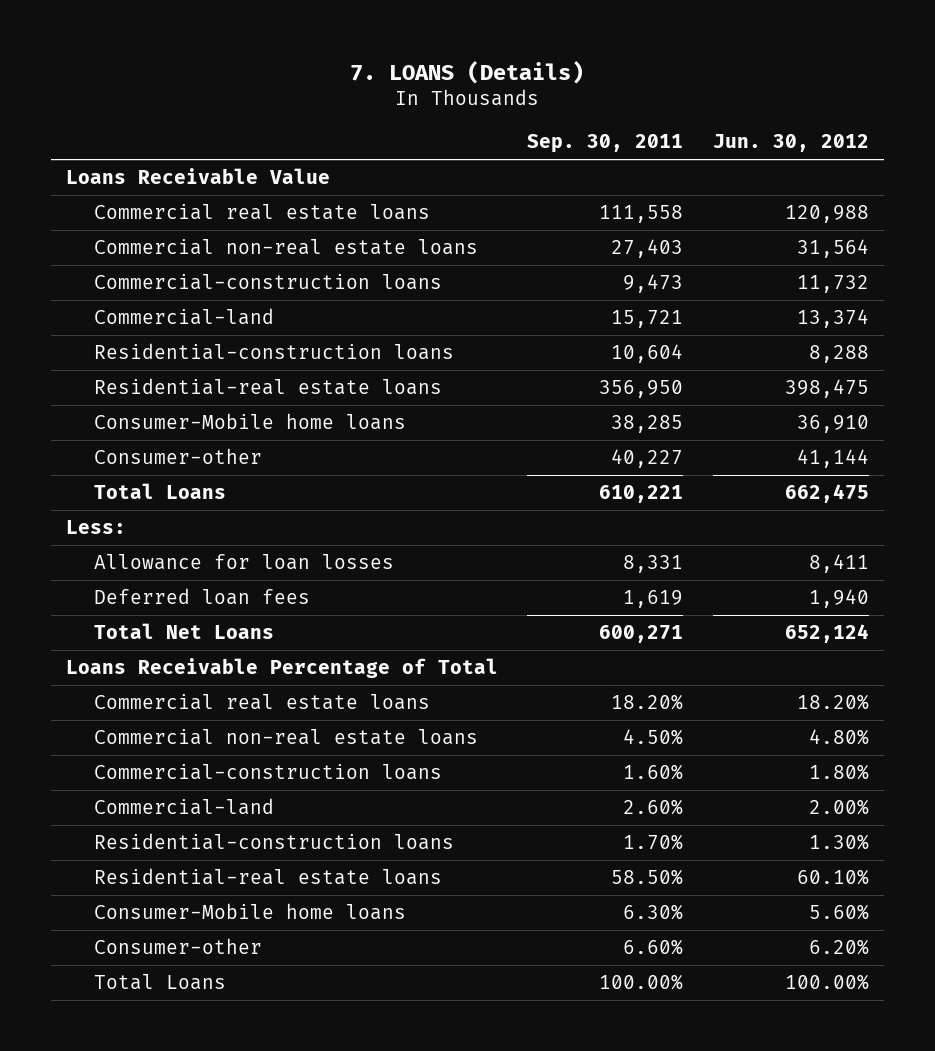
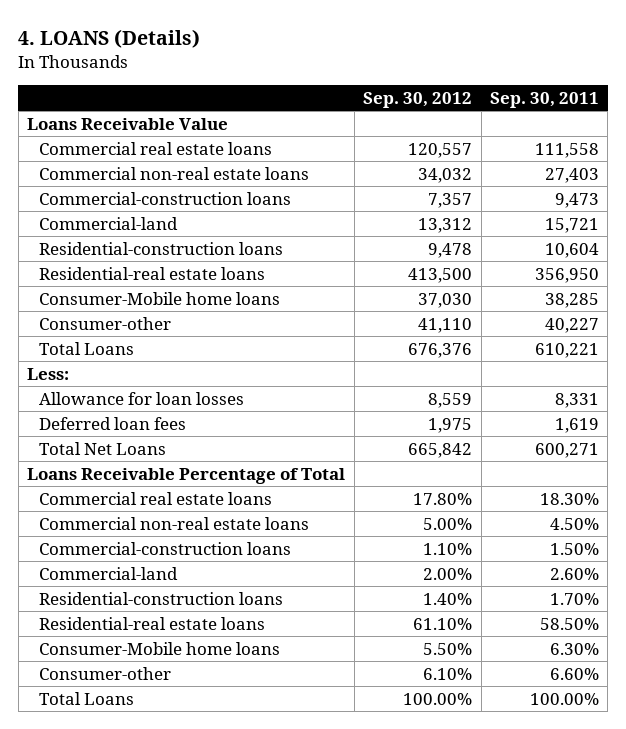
[350,60,585,84] 7. LOANS (Details) -> [18,28,201,48] 4. LOANS (Details)
[713,134,870,153] Jun. 30, 2012 -> none
none -> [363,91,473,108] Sep. 30, 2012
[611,694,684,711] 18.20% -> [540,492,600,505] 18.30%
[623,764,684,781] 1.60% -> [550,542,600,555] 1.50%

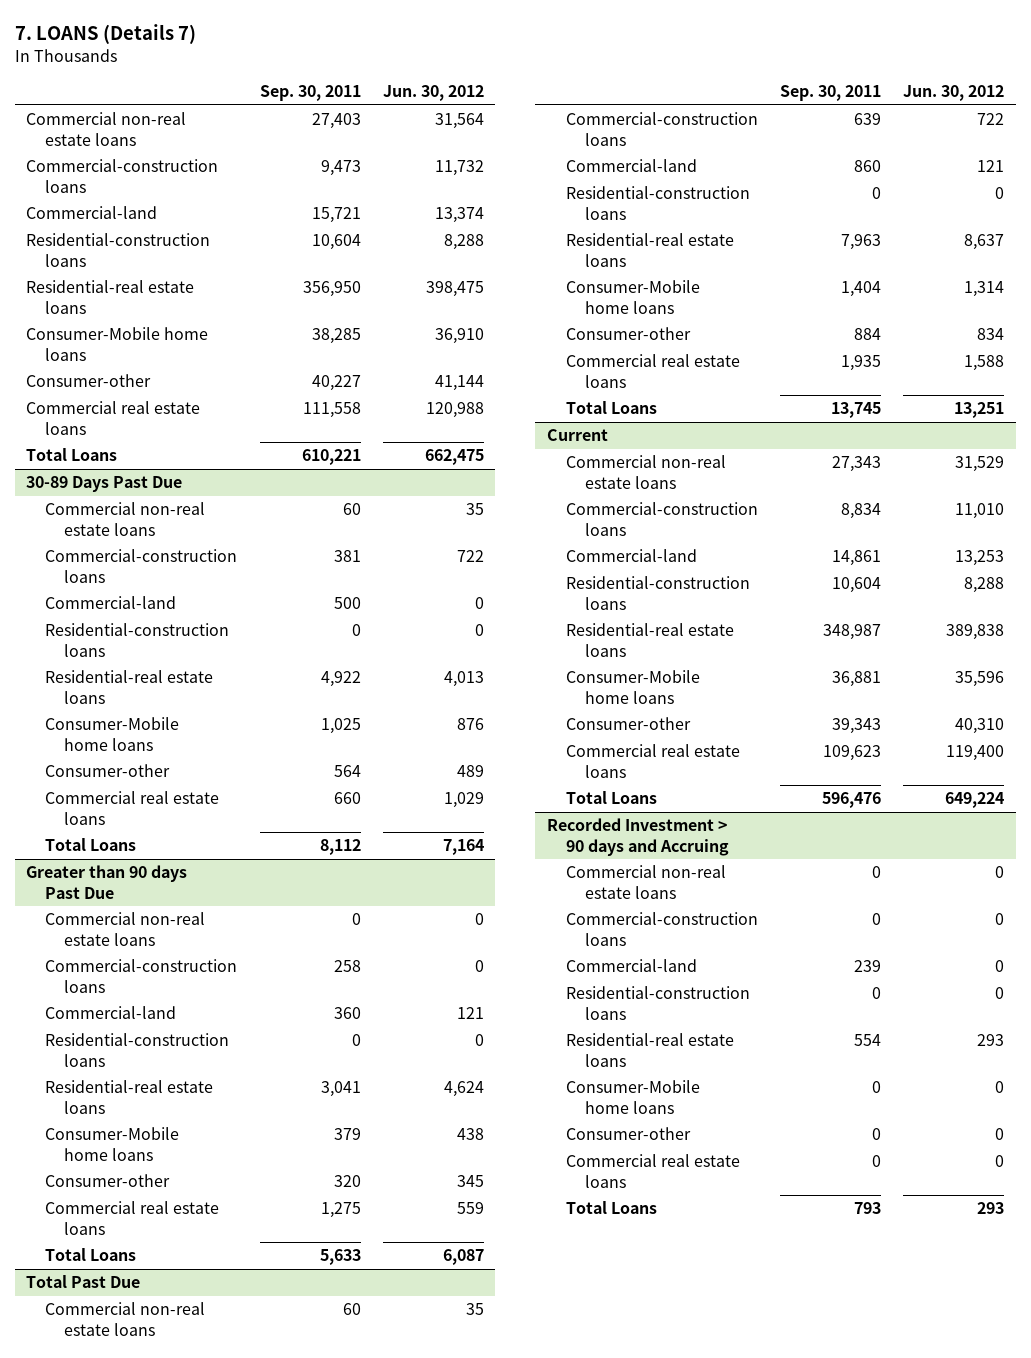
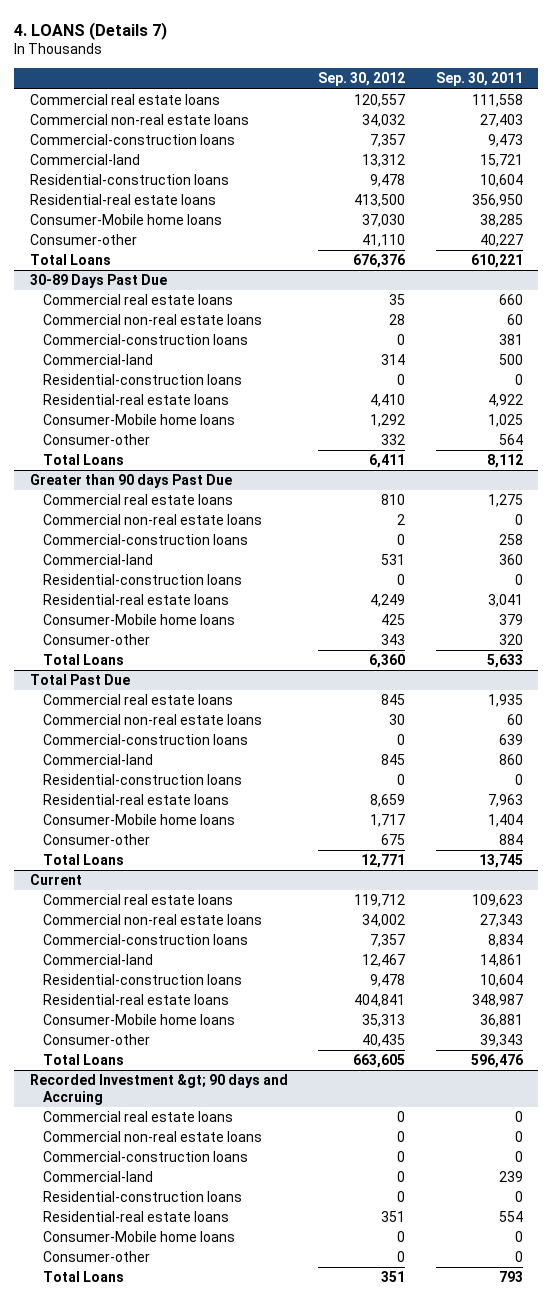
[14,24,196,45] 7. LOANS (Details 7) -> [14,21,168,40] 4. LOANS (Details 7)
[382,85,484,102] Jun. 30, 2012 -> none
none -> [318,72,406,87] Sep. 30, 2012
[26,401,201,435] Commercial real estate loans -> [29,94,220,106] Commercial real estate loans
[45,791,220,825] Commercial real estate loans -> [42,294,233,306] Commercial real estate loans
[45,1201,220,1235] Commercial real estate loans -> [42,494,233,506] Commercial real estate loans
[565,354,740,388] Commercial real estate loans -> [42,694,233,706] Commercial real estate loans
[565,744,740,778] Commercial real estate loans -> [42,894,233,906] Commercial real estate loans
[546,818,729,856] Recorded Investment > 90 days and Accruing -> [29,1074,288,1106] Recorded Investment &gt; 90 days and Accruing
none -> [42,1111,233,1123] Commercial real estate loans
[565,1154,740,1188] Commercial real estate loans -> none

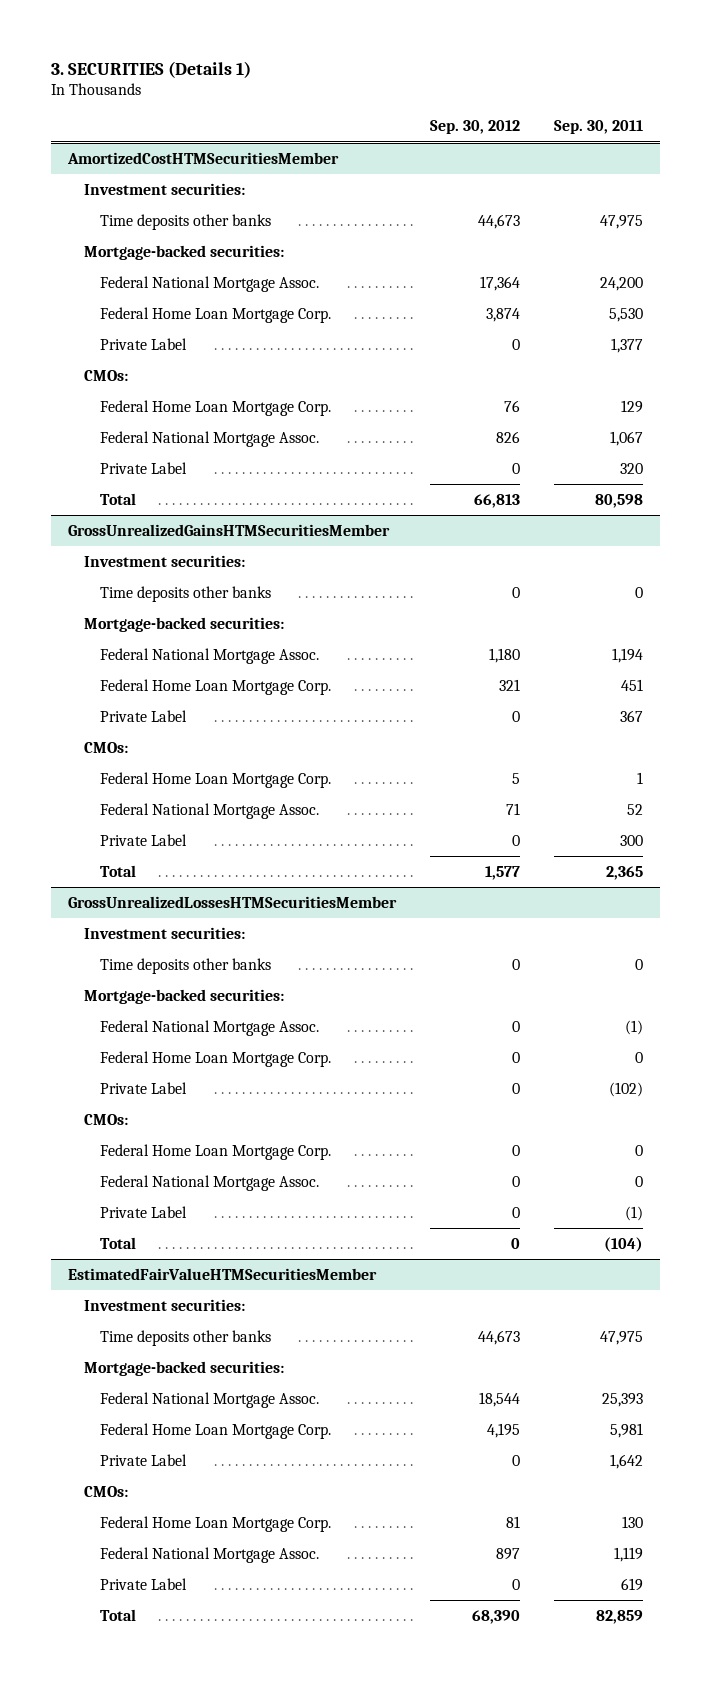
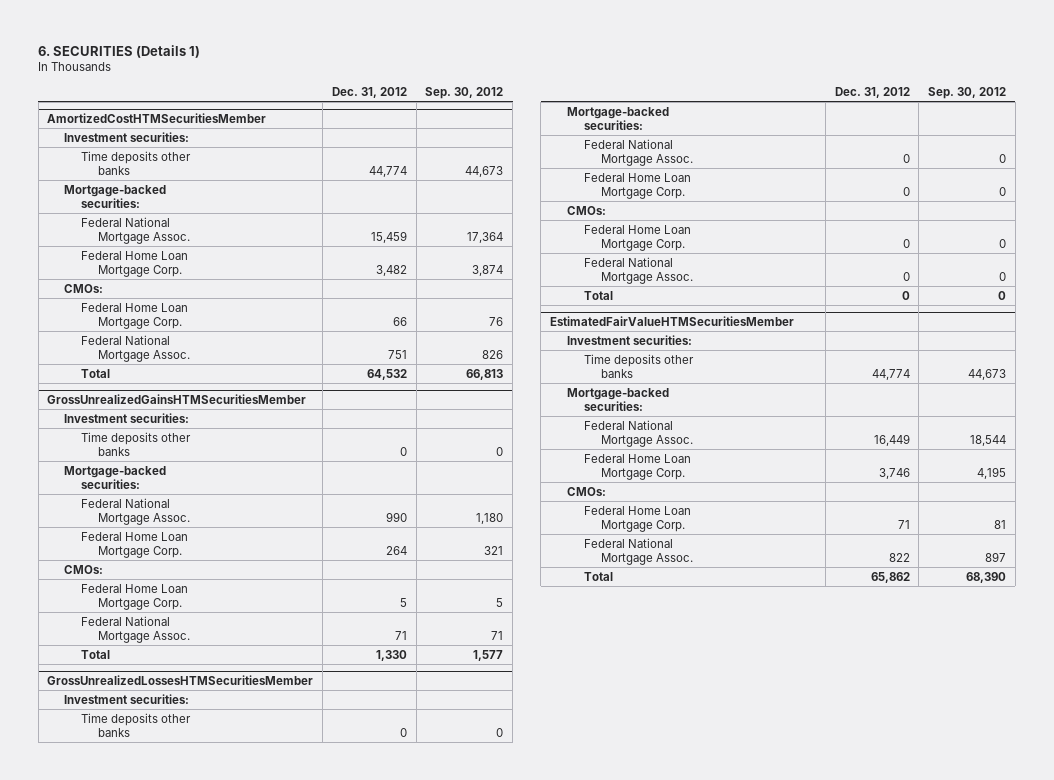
[50,60,251,78] 3. SECURITIES (Details 1) -> [38,44,201,58] 6. SECURITIES (Details 1)
[554,120,644,135] Sep. 30, 2011 -> none
none -> [331,86,407,98] Dec. 31, 2012
[100,337,188,350] Private Label -> none
[100,461,188,474] Private Label -> none
[100,709,188,722] Private Label -> none
[100,833,188,846] Private Label -> none
[100,1081,188,1094] Private Label -> none
[100,1205,188,1218] Private Label -> none
[100,1453,188,1466] Private Label -> none
[100,1577,188,1590] Private Label -> none

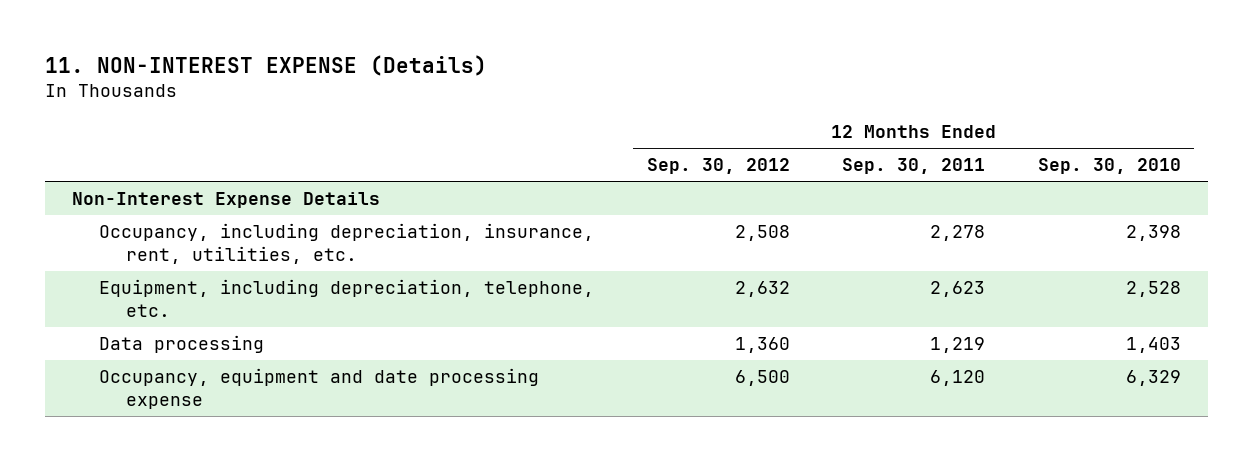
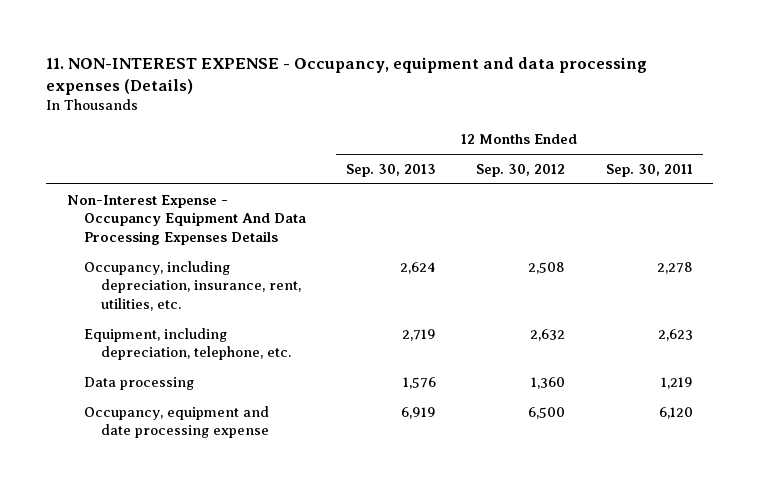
[45,55,488,77] 11. NON-INTEREST EXPENSE (Details) -> [46,56,648,95] 11. NON-INTEREST EXPENSE - Occupancy, equipment and data processing expenses (Details)
[1038,158,1182,175] Sep. 30, 2010 -> none
none -> [346,164,437,178] Sep. 30, 2013
[71,192,380,209] Non-Interest Expense Details -> [66,194,306,245] Non-Interest Expense - Occupancy Equipment And Data Processing Expenses Details

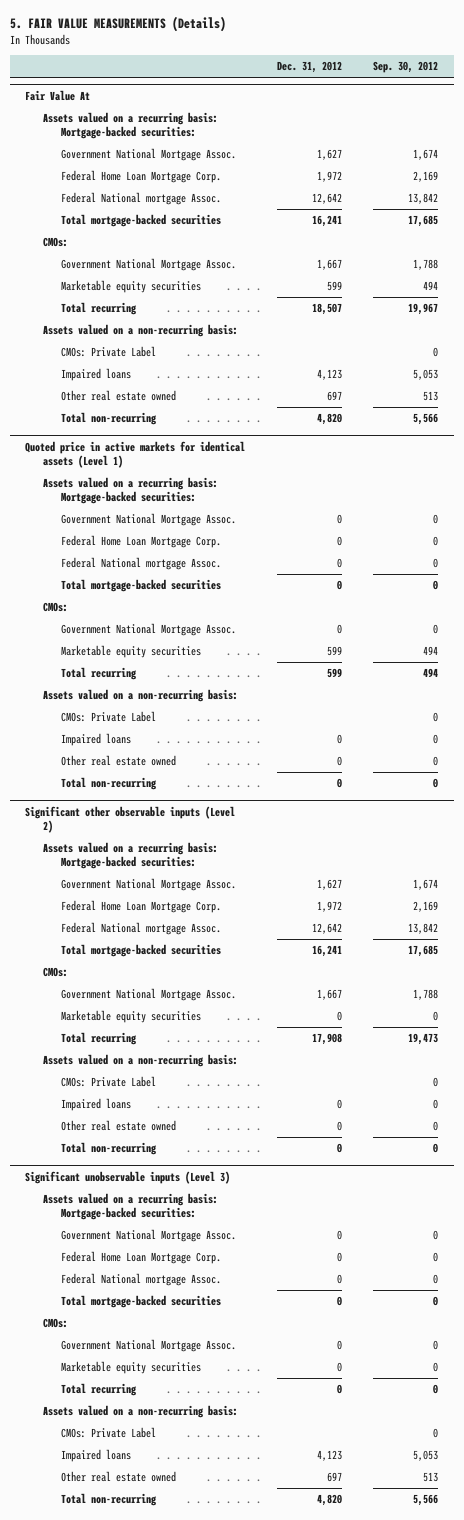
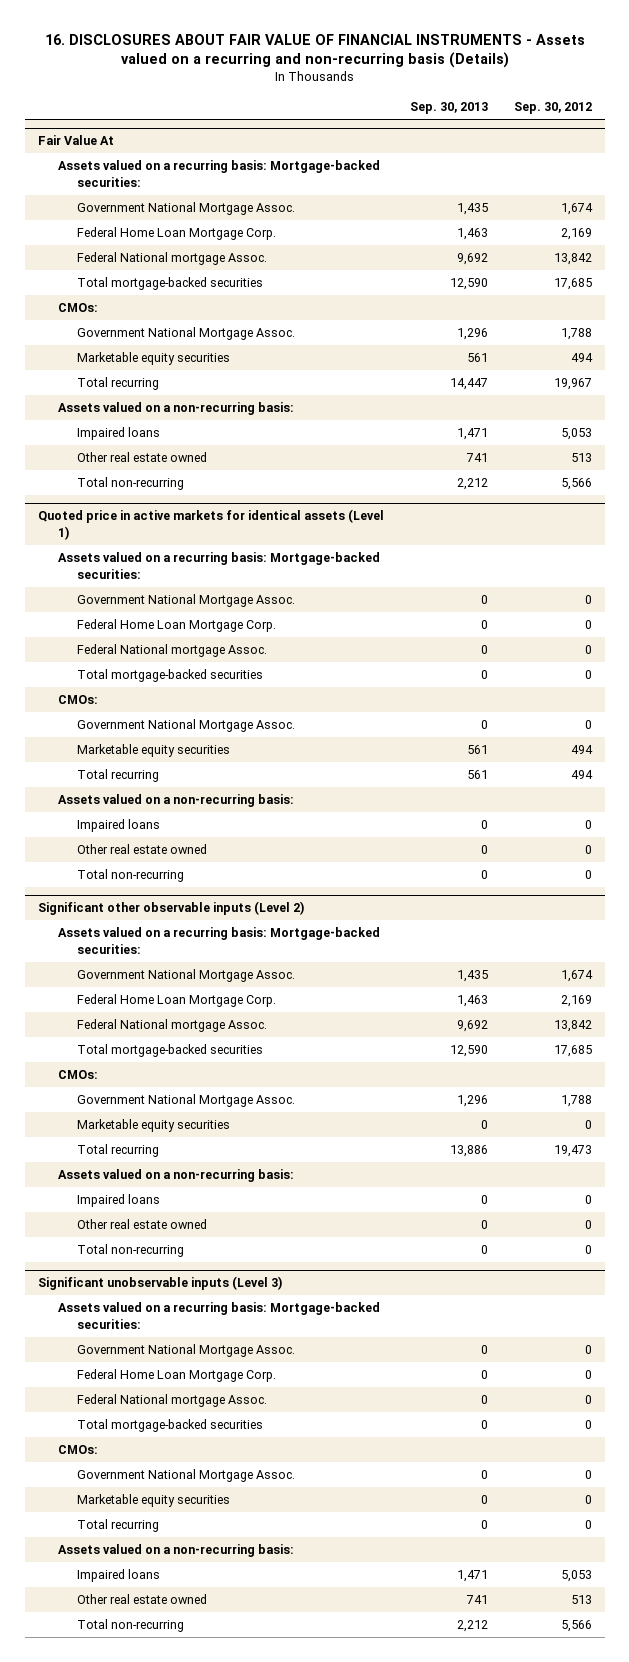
[9,15,226,32] 5. FAIR VALUE MEASUREMENTS (Details) -> [44,33,585,69] 16. DISCLOSURES ABOUT FAIR VALUE OF FINANCIAL INSTRUMENTS - Assets valued on a recurring and non-recurring basis (Details)
[276,61,342,74] Dec. 31, 2012 -> none
none -> [409,102,488,115] Sep. 30, 2013
[61,346,157,358] CMOs: Private Label -> none
[61,711,157,723] CMOs: Private Label -> none
[61,1076,157,1088] CMOs: Private Label -> none
[61,1427,157,1439] CMOs: Private Label -> none

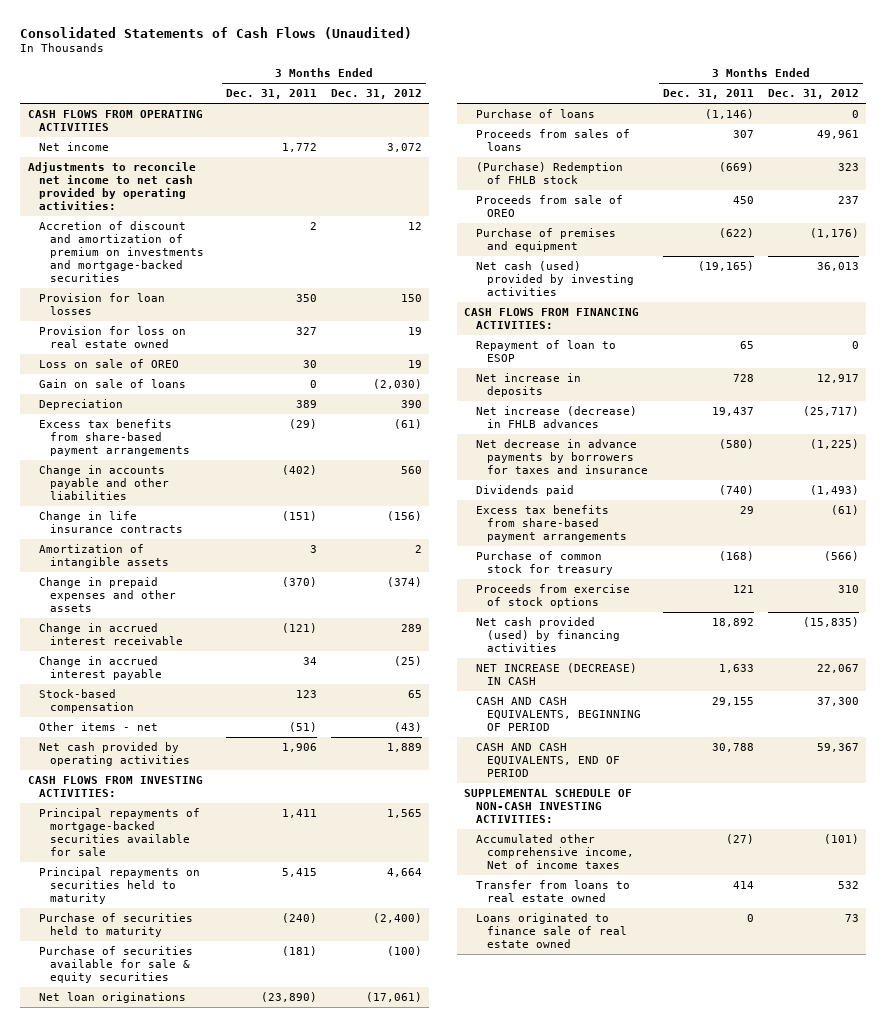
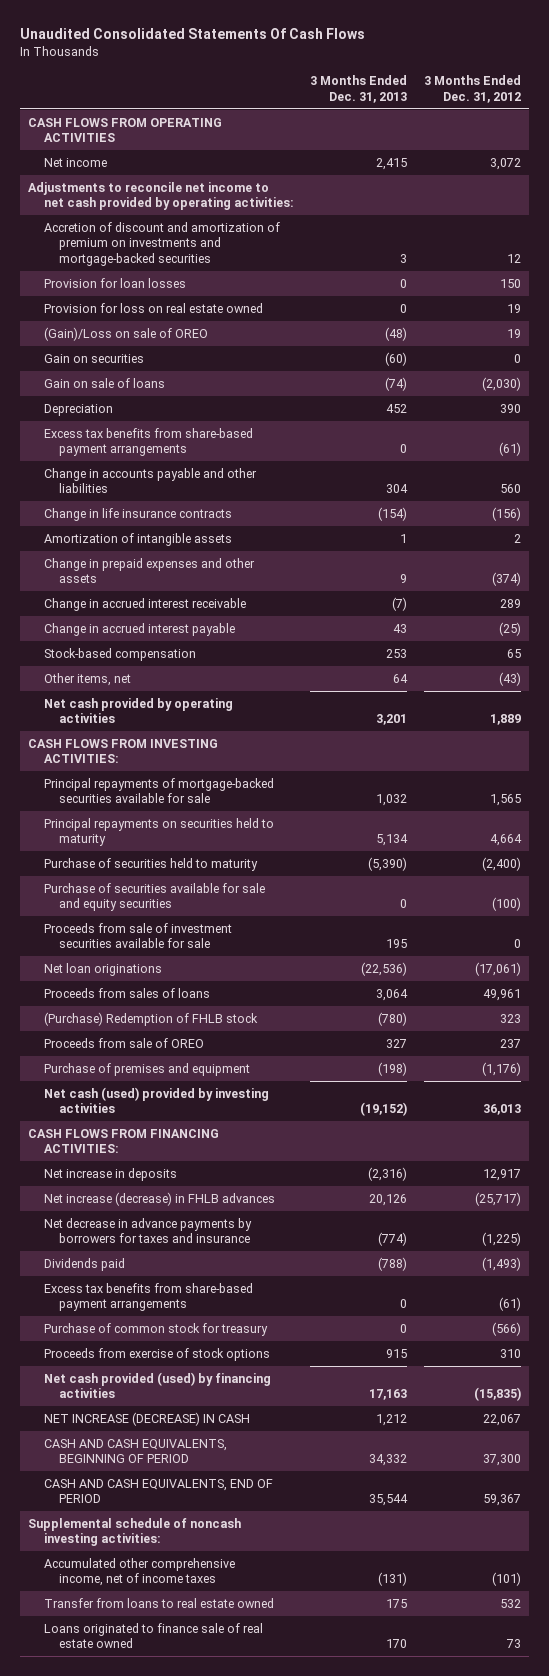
[20,26,413,39] Consolidated Statements of Cash Flows (Unaudited) -> [20,28,366,40] Unaudited Consolidated Statements Of Cash Flows
[225,89,317,100] Dec. 31, 2011 -> none
none -> [310,75,408,103] 3 Months Ended Dec. 31, 2013
[38,358,179,368] Loss on sale of OREO -> [43,326,208,341] (Gain)/Loss on sale of OREO
none -> [43,353,144,363] Gain on securities
[38,721,158,731] Other items - net -> [43,672,131,686] Other items, net
[38,945,193,984] Purchase of securities available for sale & equity securities -> [43,882,265,912] Purchase of securities available for sale and equity securities
none -> [43,922,232,949] Proceeds from sale of investment securities available for sale
[475,108,595,118] Purchase of loans -> none
[475,339,616,363] Repayment of loan to ESOP -> none
[464,788,633,824] SUPPLEMENTAL SCHEDULE OF NON-CASH INVESTING ACTIVITIES: -> [28,1517,242,1547] Supplemental schedule of noncash investing activities:
[475,833,635,870] Accumulated other comprehensive income, Net of income taxes -> [43,1557,235,1587] Accumulated other comprehensive income, net of income taxes

